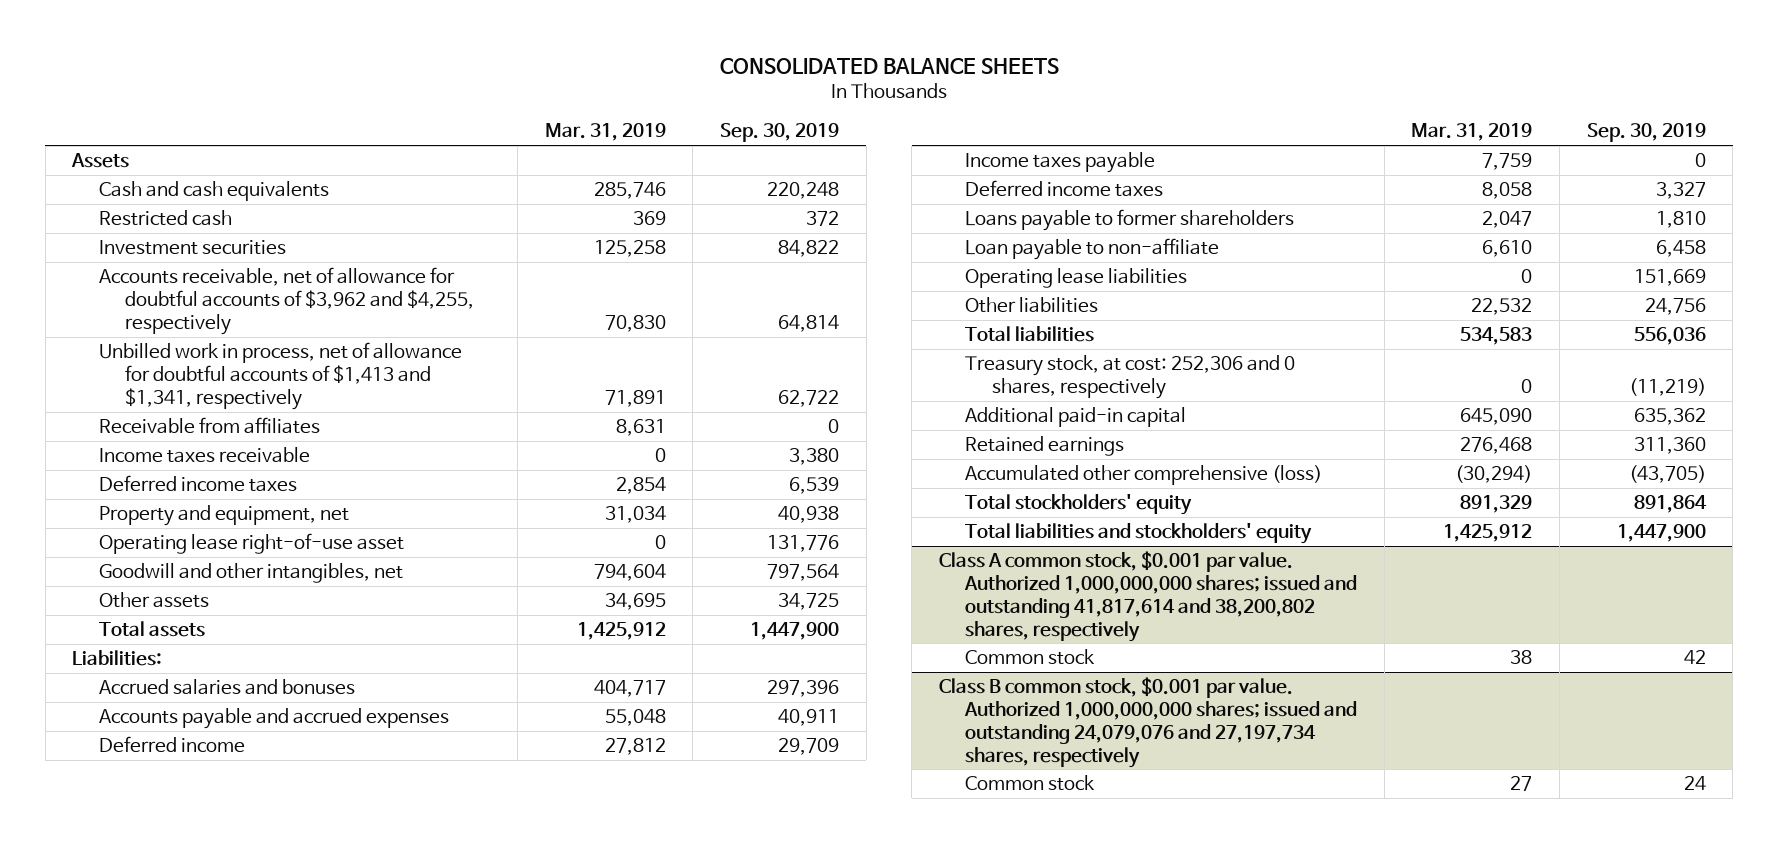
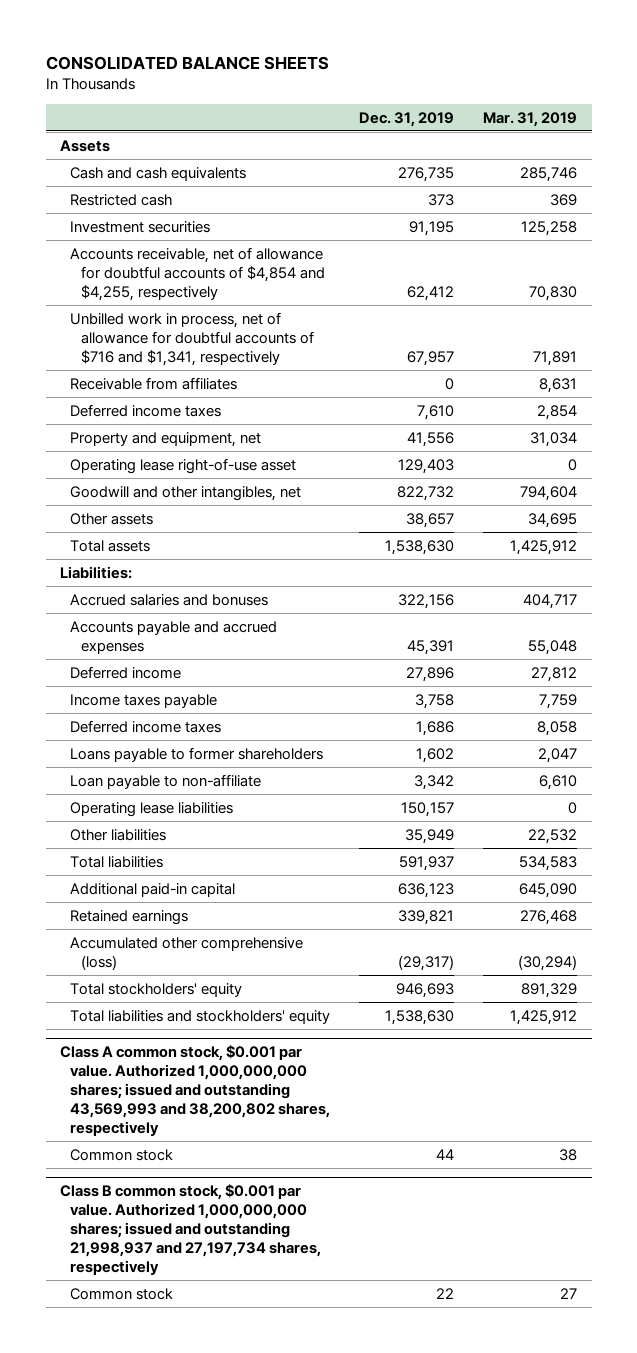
[719,123,839,143] Sep. 30, 2019 -> none
none -> [359,111,455,127] Dec. 31, 2019
[98,267,475,335] Accounts receivable, net of allowance for doubtful accounts of $3,962 and $4,255, respectively -> [70,246,325,301] Accounts receivable, net of allowance for doubtful accounts of $4,854 and $4,255, respectively
[98,342,462,410] Unbilled work in process, net of allowance for doubtful accounts of $1,413 and $1,341, respectively -> [70,311,314,366] Unbilled work in process, net of allowance for doubtful accounts of $716 and $1,341, respectively
[98,447,310,464] Income taxes receivable -> none
[965,355,1296,399] Treasury stock, at cost: 252,306 and 0 shares, respectively -> none
[938,551,1358,642] Class A common stock, $0.001 par value. Authorized 1,000,000,000 shares; issued and outstanding 41,817,614 and 38,200,802 shares, respectively -> [59,1045,331,1136] Class A common stock, $0.001 par value. Authorized 1,000,000,000 shares; issued and outstanding 43,569,993 and 38,200,802 shares, respectively
[938,677,1358,768] Class B common stock, $0.001 par value. Authorized 1,000,000,000 shares; issued and outstanding 24,079,076 and 27,197,734 shares, respectively -> [59,1184,322,1275] Class B common stock, $0.001 par value. Authorized 1,000,000,000 shares; issued and outstanding 21,998,937 and 27,197,734 shares, respectively

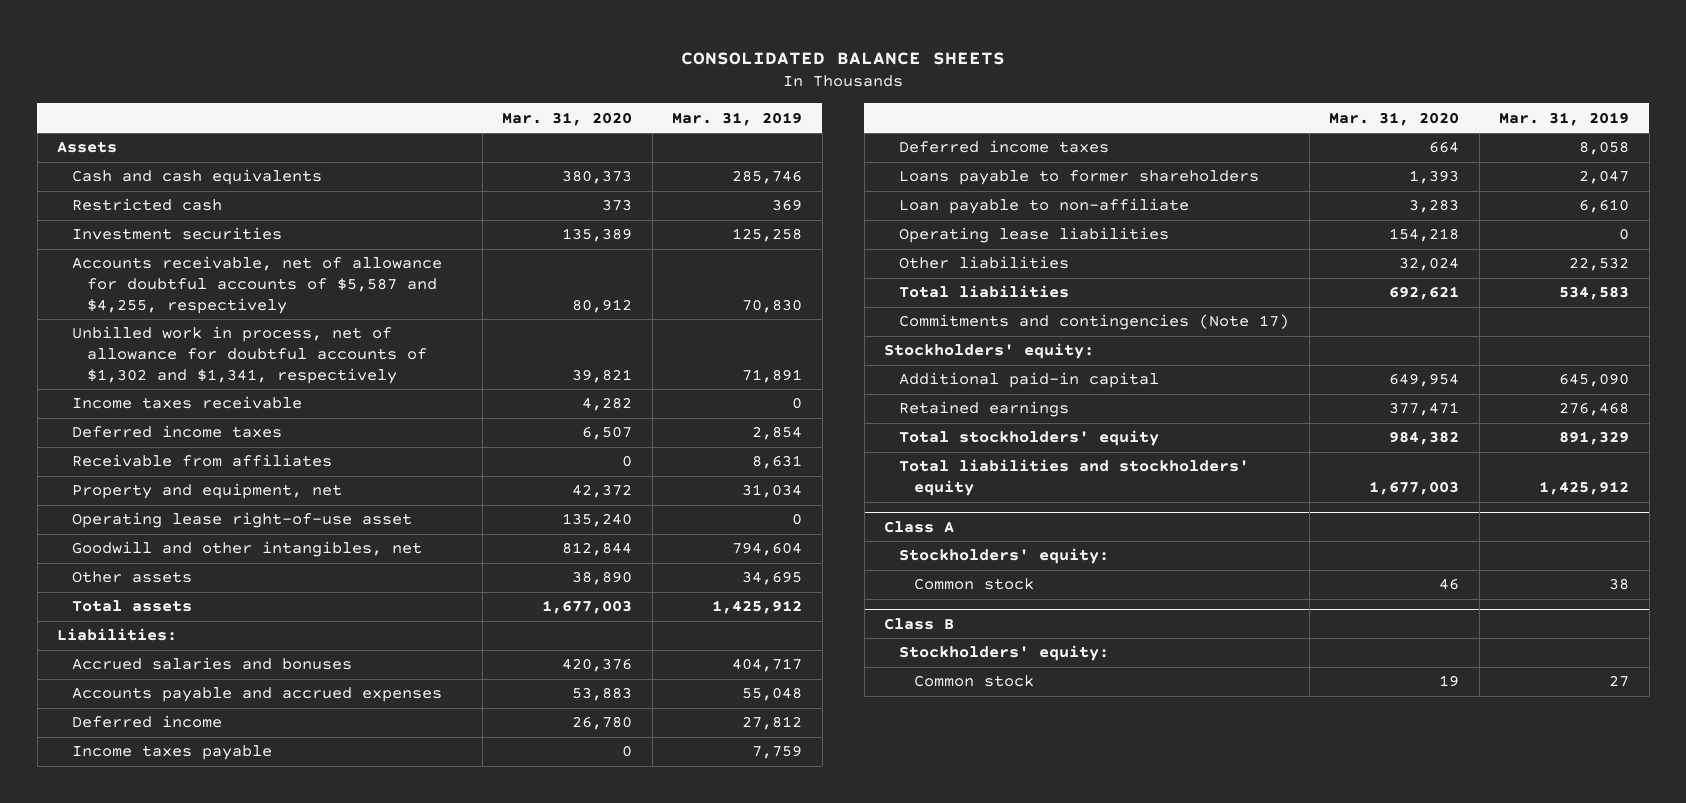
[359,111,455,127] Dec. 31, 2019 -> none
none -> [502,111,633,126] Mar. 31, 2020
[70,246,325,301] Accounts receivable, net of allowance for doubtful accounts of $4,854 and $4,255, respectively -> [72,256,443,314] Accounts receivable, net of allowance for doubtful accounts of $5,587 and $4,255, respectively
[70,311,314,366] Unbilled work in process, net of allowance for doubtful accounts of $716 and $1,341, respectively -> [72,326,428,384] Unbilled work in process, net of allowance for doubtful accounts of $1,302 and $1,341, respectively
none -> [72,396,303,410] Income taxes receivable
[70,376,238,390] Receivable from affiliates -> [72,454,333,468] Receivable from affiliates
none -> [899,314,1290,331] Commitments and contingencies (Note 17)
none -> [884,343,1095,360] Stockholders' equity:
[70,936,304,970] Accumulated other comprehensive (loss) -> none
[59,1045,331,1136] Class A common stock, $0.001 par value. Authorized 1,000,000,000 shares; issued and outstanding 43,569,993 and 38,200,802 shares, respectively -> [884,520,955,533] Class A
none -> [899,548,1110,565] Stockholders' equity:
[59,1184,322,1275] Class B common stock, $0.001 par value. Authorized 1,000,000,000 shares; issued and outstanding 21,998,937 and 27,197,734 shares, respectively -> [884,617,955,630] Class B
none -> [899,645,1110,662] Stockholders' equity:

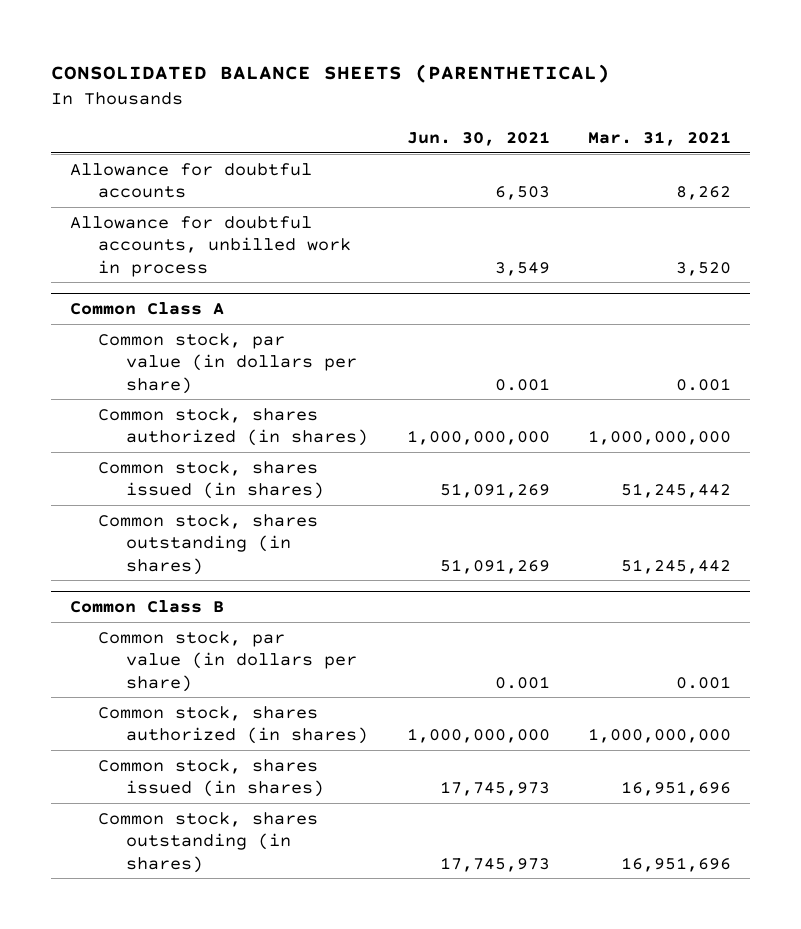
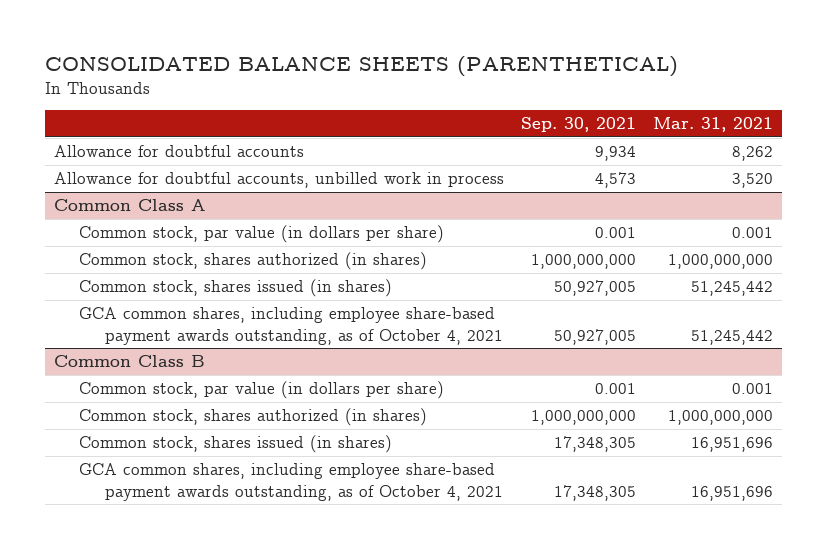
[406,131,550,147] Jun. 30, 2021 -> none
none -> [521,117,637,133] Sep. 30, 2021
[97,513,318,575] Common stock, shares outstanding (in shares) -> [79,307,504,345] GCA common shares, including employee share-based payment awards outstanding, as of October 4, 2021
[97,811,318,873] Common stock, shares outstanding (in shares) -> [79,463,504,501] GCA common shares, including employee share-based payment awards outstanding, as of October 4, 2021

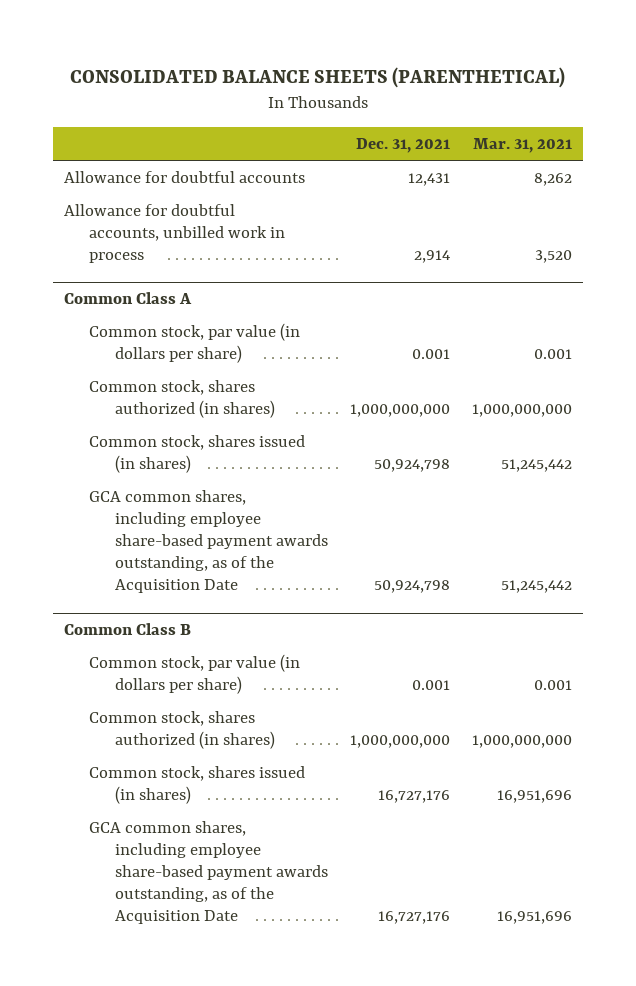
[521,117,637,133] Sep. 30, 2021 -> none
none -> [355,138,450,154] Dec. 31, 2021
[79,307,504,345] GCA common shares, including employee share-based payment awards outstanding, as of October 4, 2021 -> [89,489,328,594] GCA common shares, including employee share-based payment awards outstanding, as of the Acquisition Date
[79,463,504,501] GCA common shares, including employee share-based payment awards outstanding, as of October 4, 2021 -> [89,820,328,925] GCA common shares, including employee share-based payment awards outstanding, as of the Acquisition Date

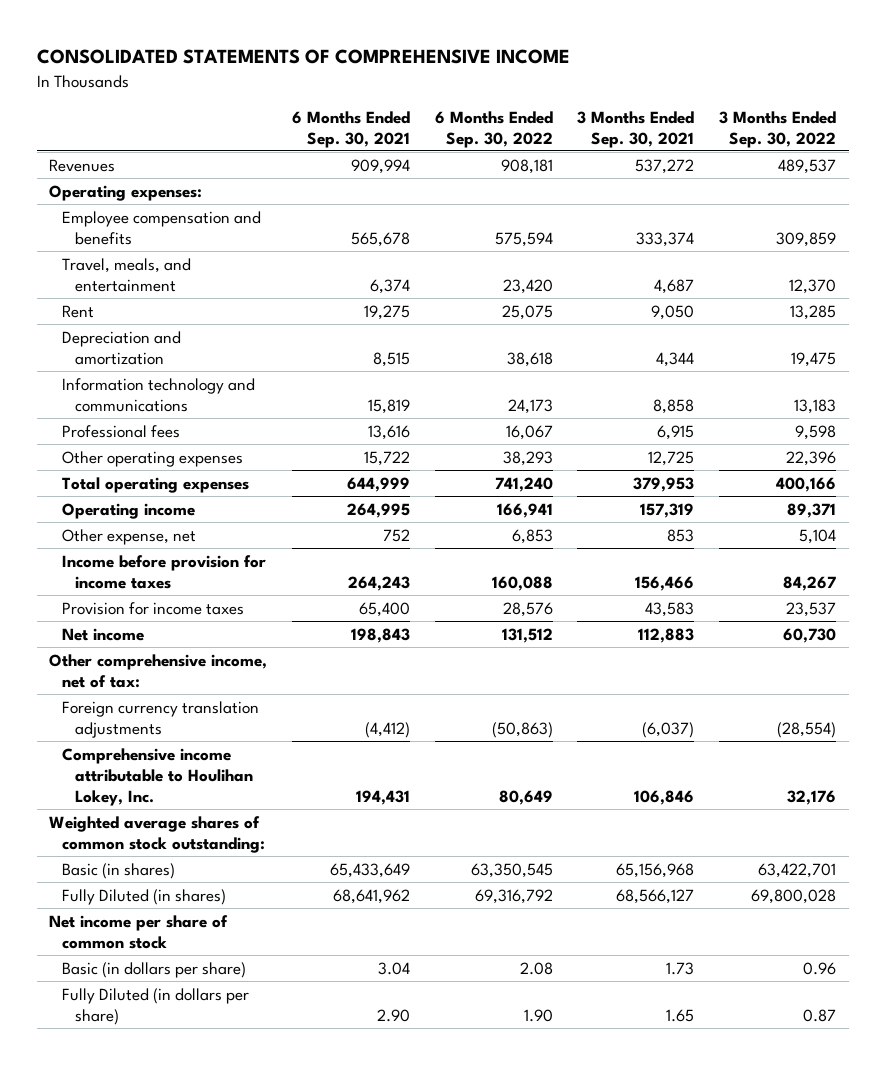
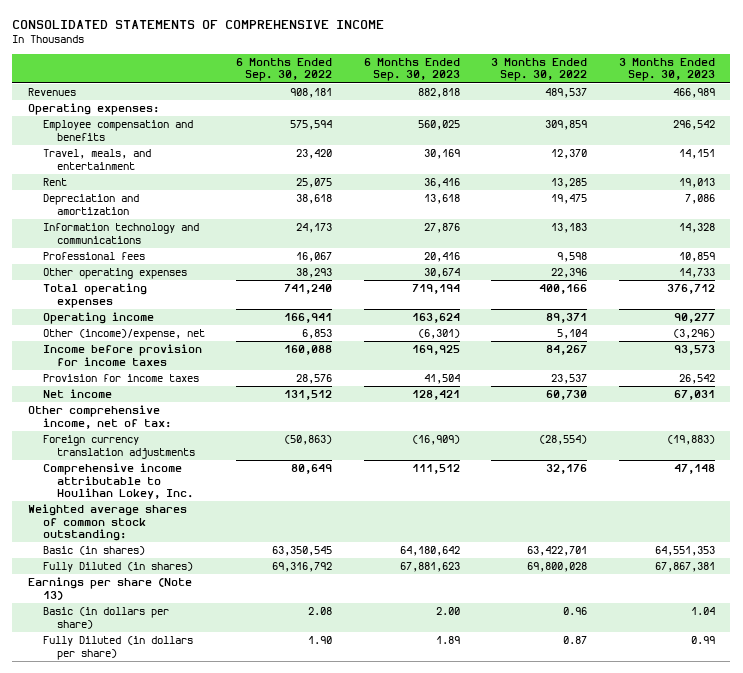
[291,110,410,148] 6 Months Ended Sep. 30, 2021 -> none
[577,110,695,148] 3 Months Ended Sep. 30, 2021 -> none
none -> [363,57,460,82] 6 Months Ended Sep. 30, 2023
none -> [618,57,715,82] 3 Months Ended Sep. 30, 2023
[62,528,197,545] Other expense, net -> [42,329,205,341] Other (income)/expense, net
[49,914,229,949] Net income per share of common stock -> none
none -> [28,577,193,600] Earnings per share (Note 13)

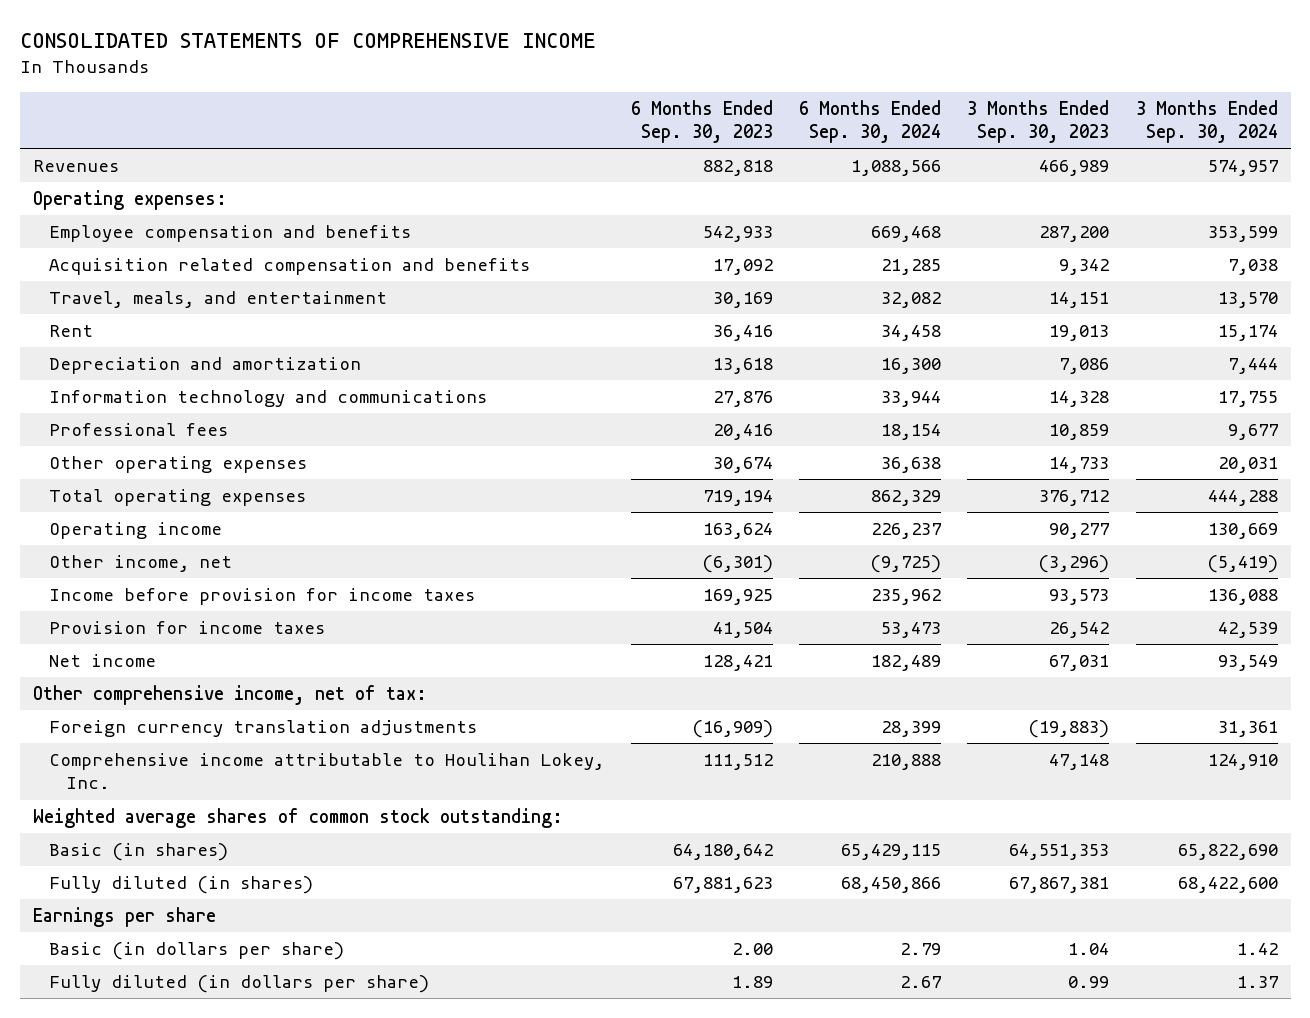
[236,57,333,82] 6 Months Ended Sep. 30, 2022 -> none
[491,57,588,82] 3 Months Ended Sep. 30, 2022 -> none
none -> [798,99,941,143] 6 Months Ended Sep. 30, 2024
none -> [1135,99,1278,143] 3 Months Ended Sep. 30, 2024
[417,120,460,131] 560,025 -> [702,225,773,242] 542,933
[672,120,715,131] 296,542 -> [1039,225,1110,242] 287,200
none -> [49,257,531,275] Acquisition related compensation and benefits
[42,329,205,341] Other (income)/expense, net -> [49,554,233,572] Other income, net
[42,562,193,573] Fully Diluted (in shares) -> [49,875,314,894] Fully diluted (in shares)
[28,577,193,600] Earnings per share (Note 13) -> [32,906,216,927] Earnings per share
[42,636,193,660] Fully Diluted (in dollars per share) -> [49,974,430,993] Fully diluted (in dollars per share)

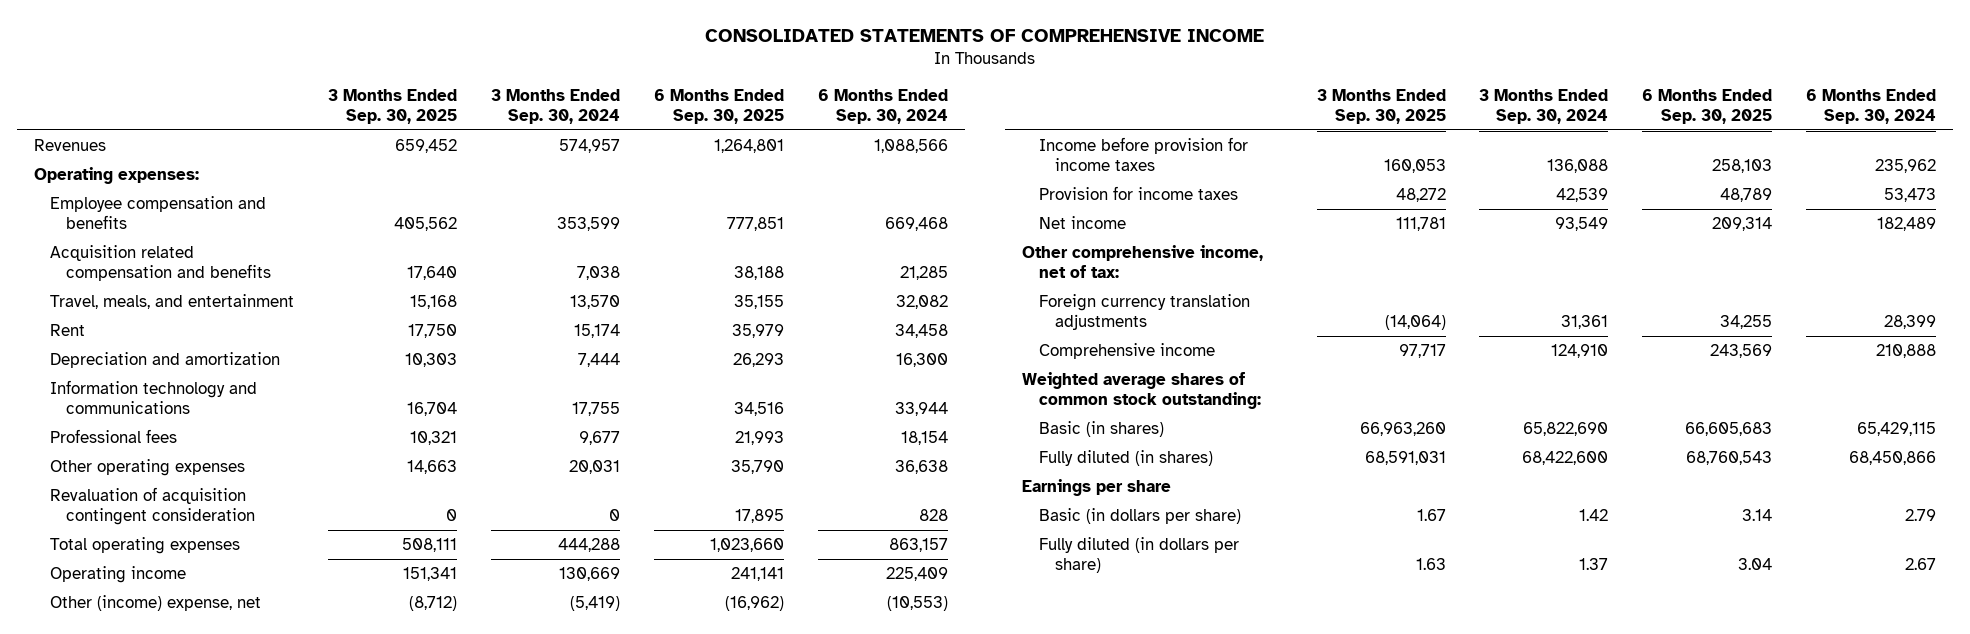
[630,99,773,143] 6 Months Ended Sep. 30, 2023 -> none
[967,99,1110,143] 3 Months Ended Sep. 30, 2023 -> none
none -> [328,88,458,124] 3 Months Ended Sep. 30, 2025
none -> [653,88,784,124] 6 Months Ended Sep. 30, 2025
none -> [50,487,256,526] Revaluation of acquisition contingent consideration
[870,489,941,506] 862,329 -> [888,538,948,553] 863,157
[870,522,941,539] 226,237 -> [885,567,948,582] 225,409
[49,554,233,572] Other income, net -> [50,595,262,612] Other (income) expense, net
[869,554,941,573] (9,725) -> [886,596,948,612] (10,553)
[49,752,605,790] Comprehensive income attributable to Houlihan Lokey, Inc. -> [1038,343,1215,360] Comprehensive income

